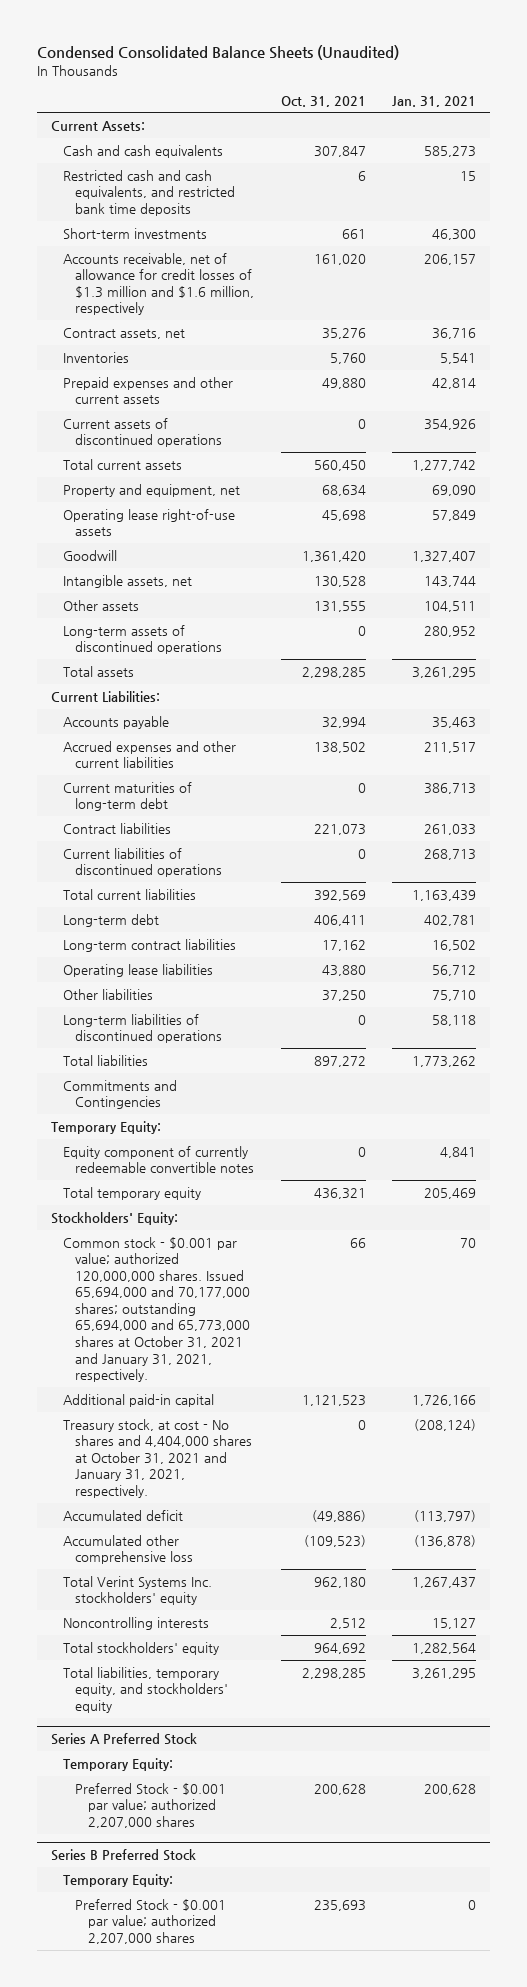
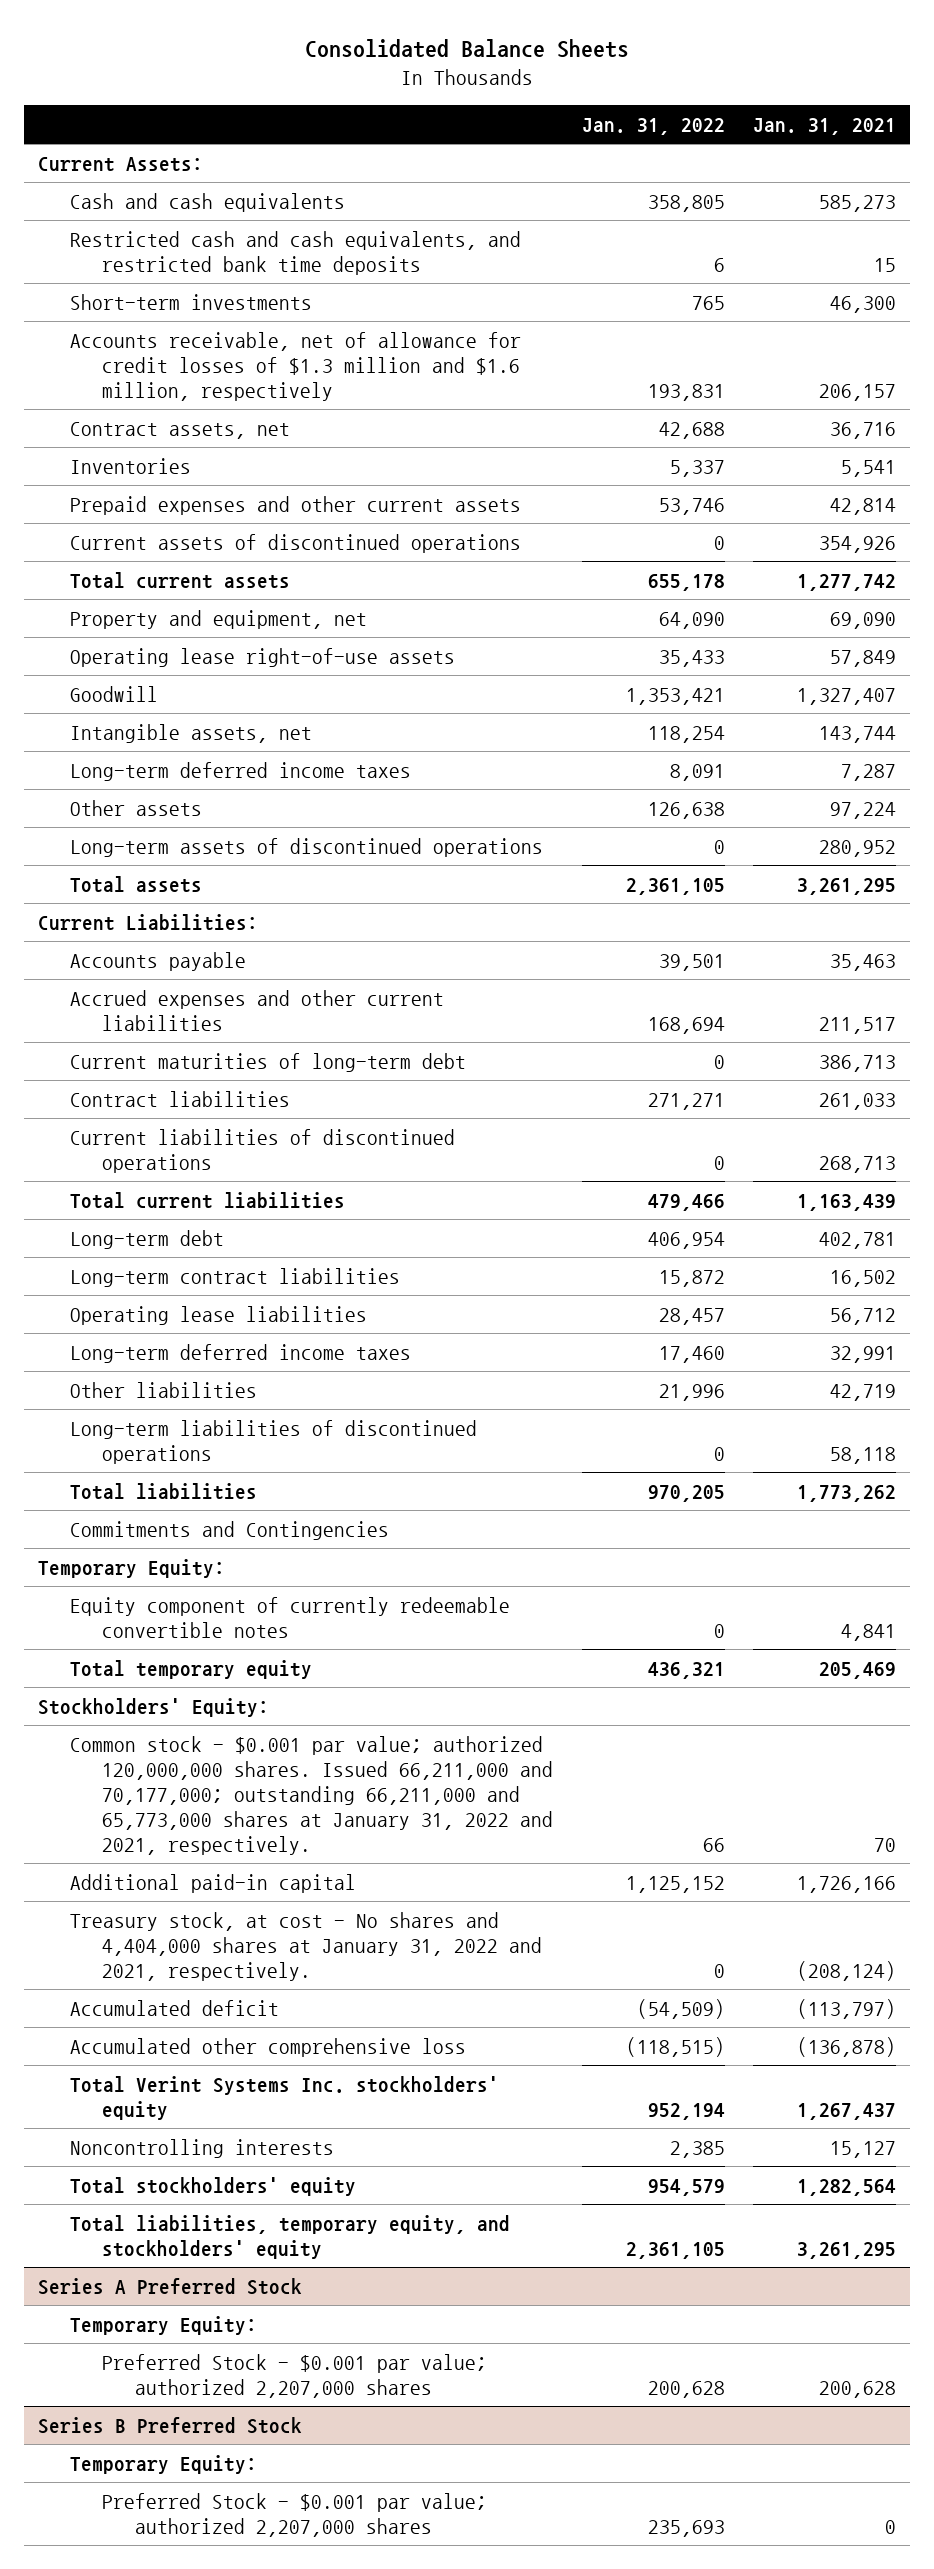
[37,45,400,61] Condensed Consolidated Balance Sheets (Unaudited) -> [305,38,630,58] Consolidated Balance Sheets
[280,95,366,107] Oct. 31, 2021 -> none
none -> [581,117,725,135] Jan. 31, 2022
none -> [70,761,412,781] Long-term deferred income taxes
[424,600,477,612] 104,511 -> [830,801,897,819] 97,224
none -> [70,1343,412,1363] Long-term deferred income taxes
[432,989,477,1001] 75,710 -> [830,1383,897,1401] 42,719
[63,1236,251,1383] Common stock - $0.001 par value; authorized 120,000,000 shares. Issued 65,694,000 and 70,177,000 shares; outstanding 65,694,000 and 65,773,000 shares at October 31, 2021 and January 31, 2021, respectively. -> [70,1735,554,1855] Common stock - $0.001 par value; authorized 120,000,000 shares. Issued 66,211,000 and 70,177,000; outstanding 66,211,000 and 65,773,000 shares at January 31, 2022 and 2021, respectively.
[63,1418,253,1498] Treasury stock, at cost - No shares and 4,404,000 shares at October 31, 2021 and January 31, 2021, respectively. -> [70,1911,543,1981] Treasury stock, at cost - No shares and 4,404,000 shares at January 31, 2022 and 2021, respectively.

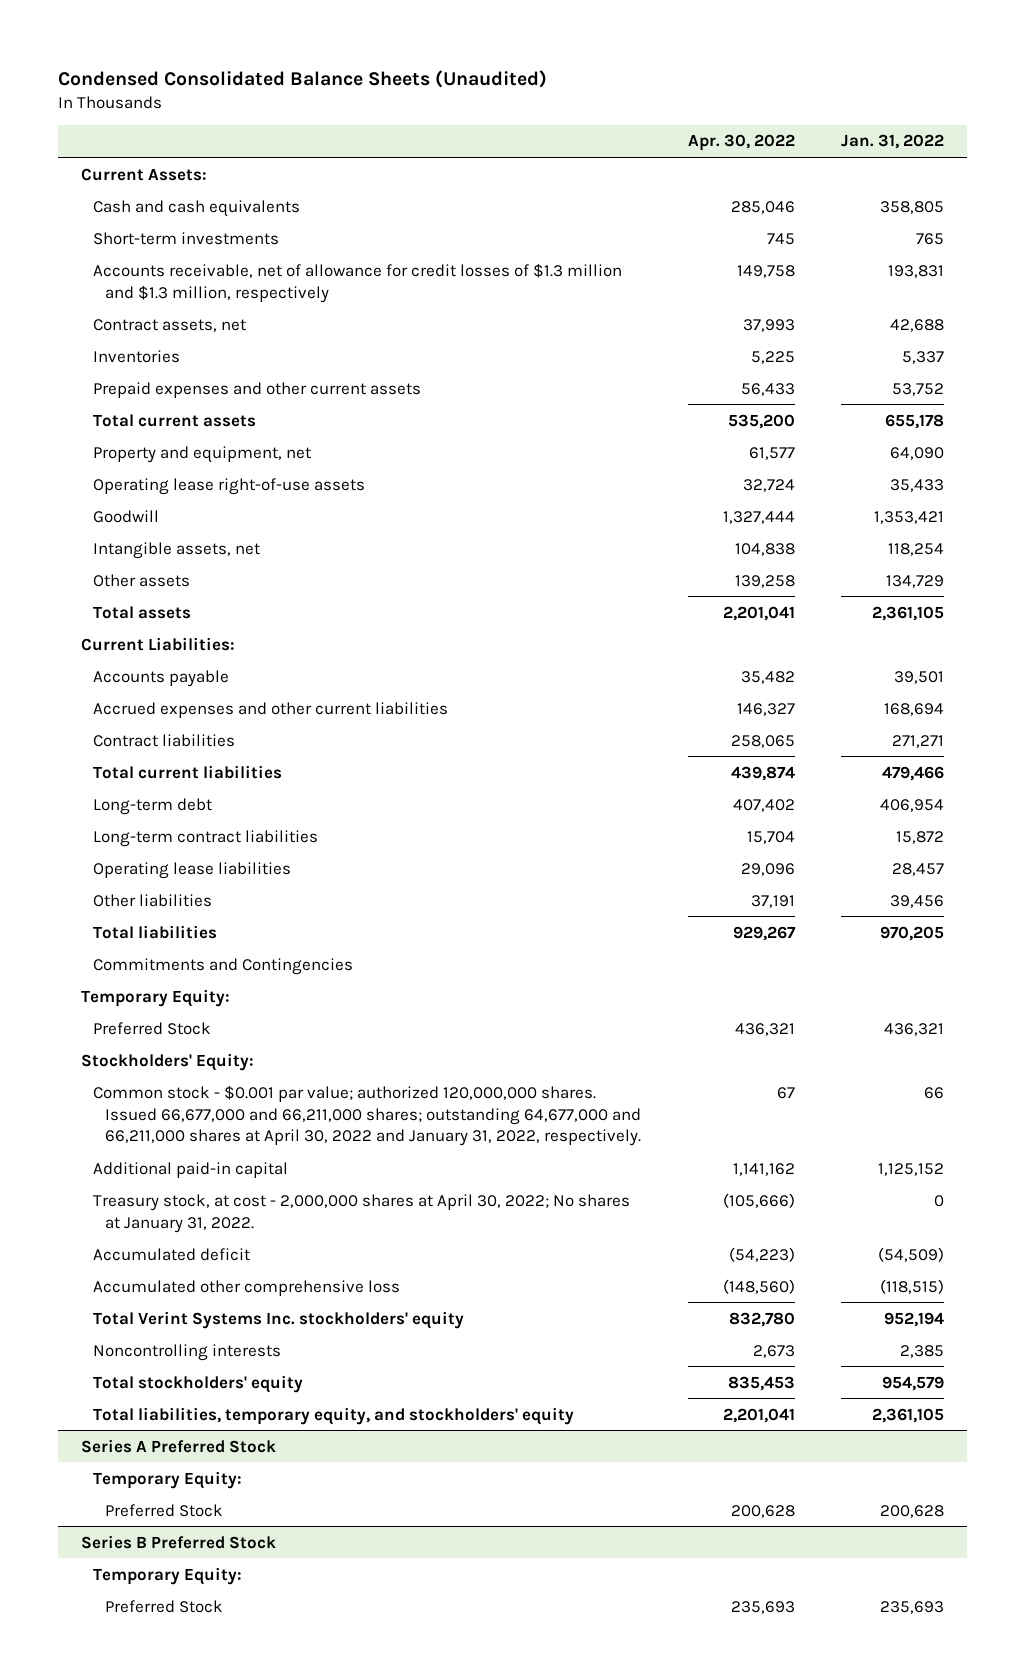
[305,38,630,58] Consolidated Balance Sheets -> [58,69,548,88] Condensed Consolidated Balance Sheets (Unaudited)
[753,117,897,135] Jan. 31, 2021 -> none
none -> [687,134,795,152] Apr. 30, 2022
[70,230,522,275] Restricted cash and cash equivalents, and restricted bank time deposits -> none
[70,331,522,401] Accounts receivable, net of allowance for credit losses of $1.3 million and $1.6 million, respectively -> [93,262,623,303] Accounts receivable, net of allowance for credit losses of $1.3 million and $1.3 million, respectively
[70,533,522,553] Current assets of discontinued operations -> none
[658,497,725,515] 53,746 -> [892,382,945,396] 53,752
[70,761,412,781] Long-term deferred income taxes -> none
[70,837,544,857] Long-term assets of discontinued operations -> none
[647,801,725,819] 126,638 -> [886,574,945,588] 134,729
[70,1052,467,1072] Current maturities of long-term debt -> none
[70,1128,456,1173] Current liabilities of discontinued operations -> none
[70,1343,412,1363] Long-term deferred income taxes -> none
[70,1419,478,1464] Long-term liabilities of discontinued operations -> none
[658,1383,725,1401] 21,996 -> [890,894,945,908] 39,456
[70,1596,511,1638] Equity component of currently redeemable convertible notes -> none
[70,1659,313,1679] Total temporary equity -> [93,1021,212,1035] Preferred Stock
[70,1735,554,1855] Common stock - $0.001 par value; authorized 120,000,000 shares. Issued 66,211,000 and 70,177,000; outstanding 66,211,000 and 65,773,000 shares at January 31, 2022 and 2021, respectively. -> [93,1084,642,1147] Common stock - $0.001 par value; authorized 120,000,000 shares. Issued 66,677,000 and 66,211,000 shares; outstanding 64,677,000 and 66,211,000 shares at April 30, 2022 and January 31, 2022, respectively.
[70,1911,543,1981] Treasury stock, at cost - No shares and 4,404,000 shares at January 31, 2022 and 2021, respectively. -> [93,1193,631,1233] Treasury stock, at cost - 2,000,000 shares at April 30, 2022; No shares at January 31, 2022.
[102,2353,488,2398] Preferred Stock - $0.001 par value; authorized 2,207,000 shares -> [105,1503,224,1517] Preferred Stock
[102,2492,488,2537] Preferred Stock - $0.001 par value; authorized 2,207,000 shares -> [105,1599,224,1613] Preferred Stock

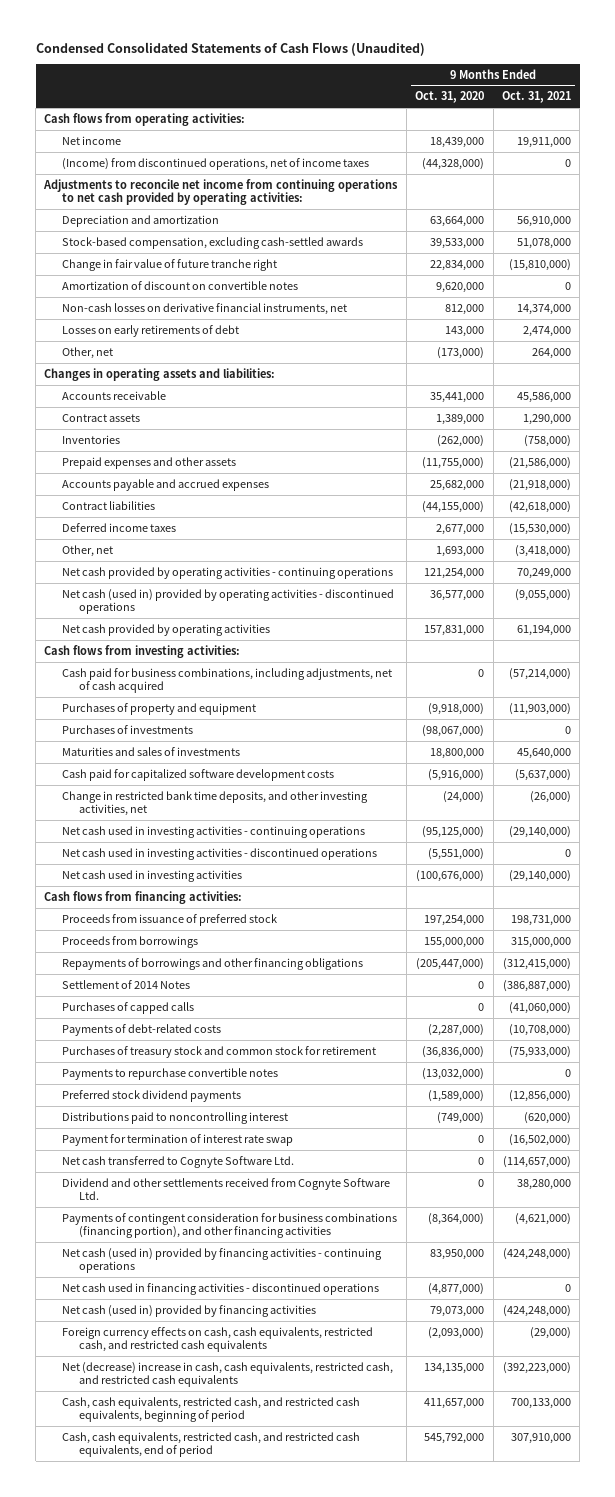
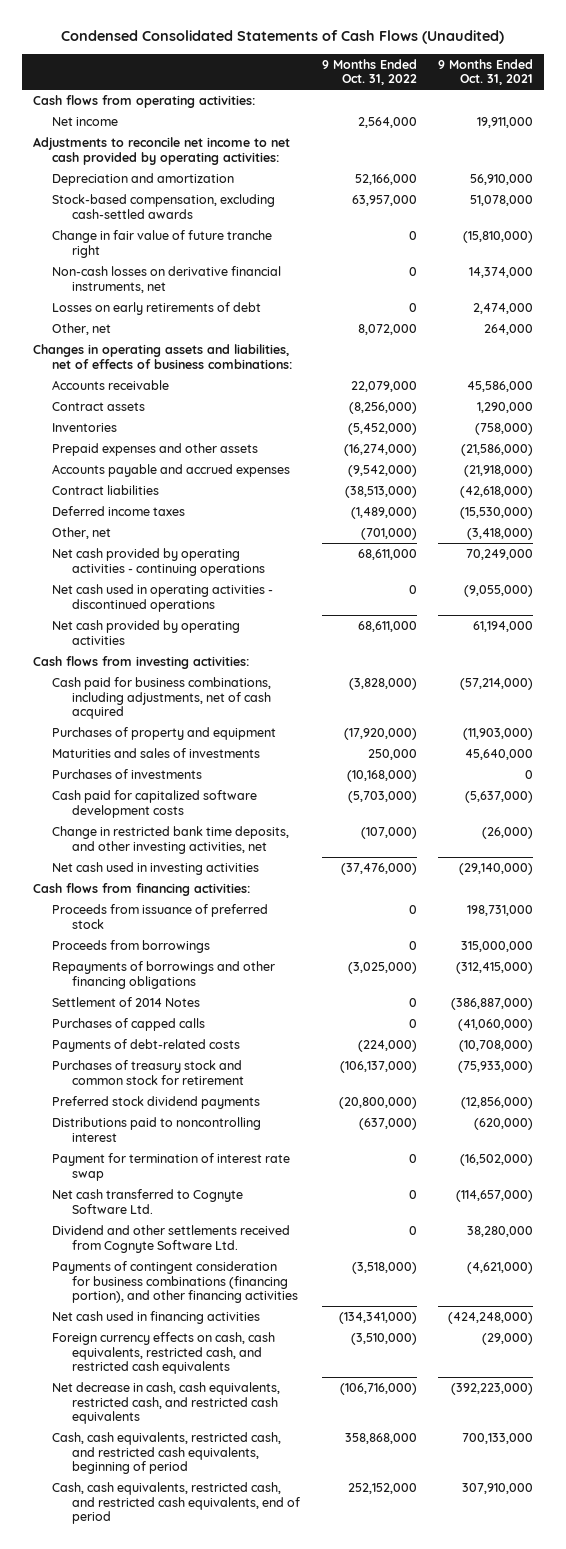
[415,91,485,104] Oct. 31, 2020 -> none
none -> [321,58,417,86] 9 Months Ended Oct. 31, 2022
[61,157,369,170] (Income) from discontinued operations, net of income taxes -> none
[43,178,399,206] Adjustments to reconcile net income from continuing operations to net cash provided by operating activities: -> [32,136,290,165] Adjustments to reconcile net income to net cash provided by operating activities:
[61,280,298,290] Amortization of discount on convertible notes -> none
[44,367,276,381] Changes in operating assets and liabilities: -> [32,343,293,369] Changes in operating assets and liabilities, net of effects of business combinations:
[61,588,394,615] Net cash (used in) provided by operating activities - discontinued operations -> [52,583,274,612] Net cash used in operating activities - discontinued operations
[61,724,193,734] Purchases of investments -> [52,768,203,779] Purchases of investments
[61,825,365,838] Net cash used in investing activities - continuing operations -> none
[61,847,377,860] Net cash used in investing activities - discontinued operations -> none
[61,1067,278,1080] Payments to repurchase convertible notes -> none
[61,1247,382,1274] Net cash (used in) provided by financing activities - continuing operations -> none
[61,1282,379,1295] Net cash used in financing activities - discontinued operations -> none
[61,1304,316,1317] Net cash (used in) provided by financing activities -> [52,1310,261,1324] Net cash used in financing activities
[61,1361,393,1388] Net (decrease) increase in cash, cash equivalents, restricted cash, and restricted cash equivalents -> [52,1381,281,1425] Net decrease in cash, cash equivalents, restricted cash, and restricted cash equivalents

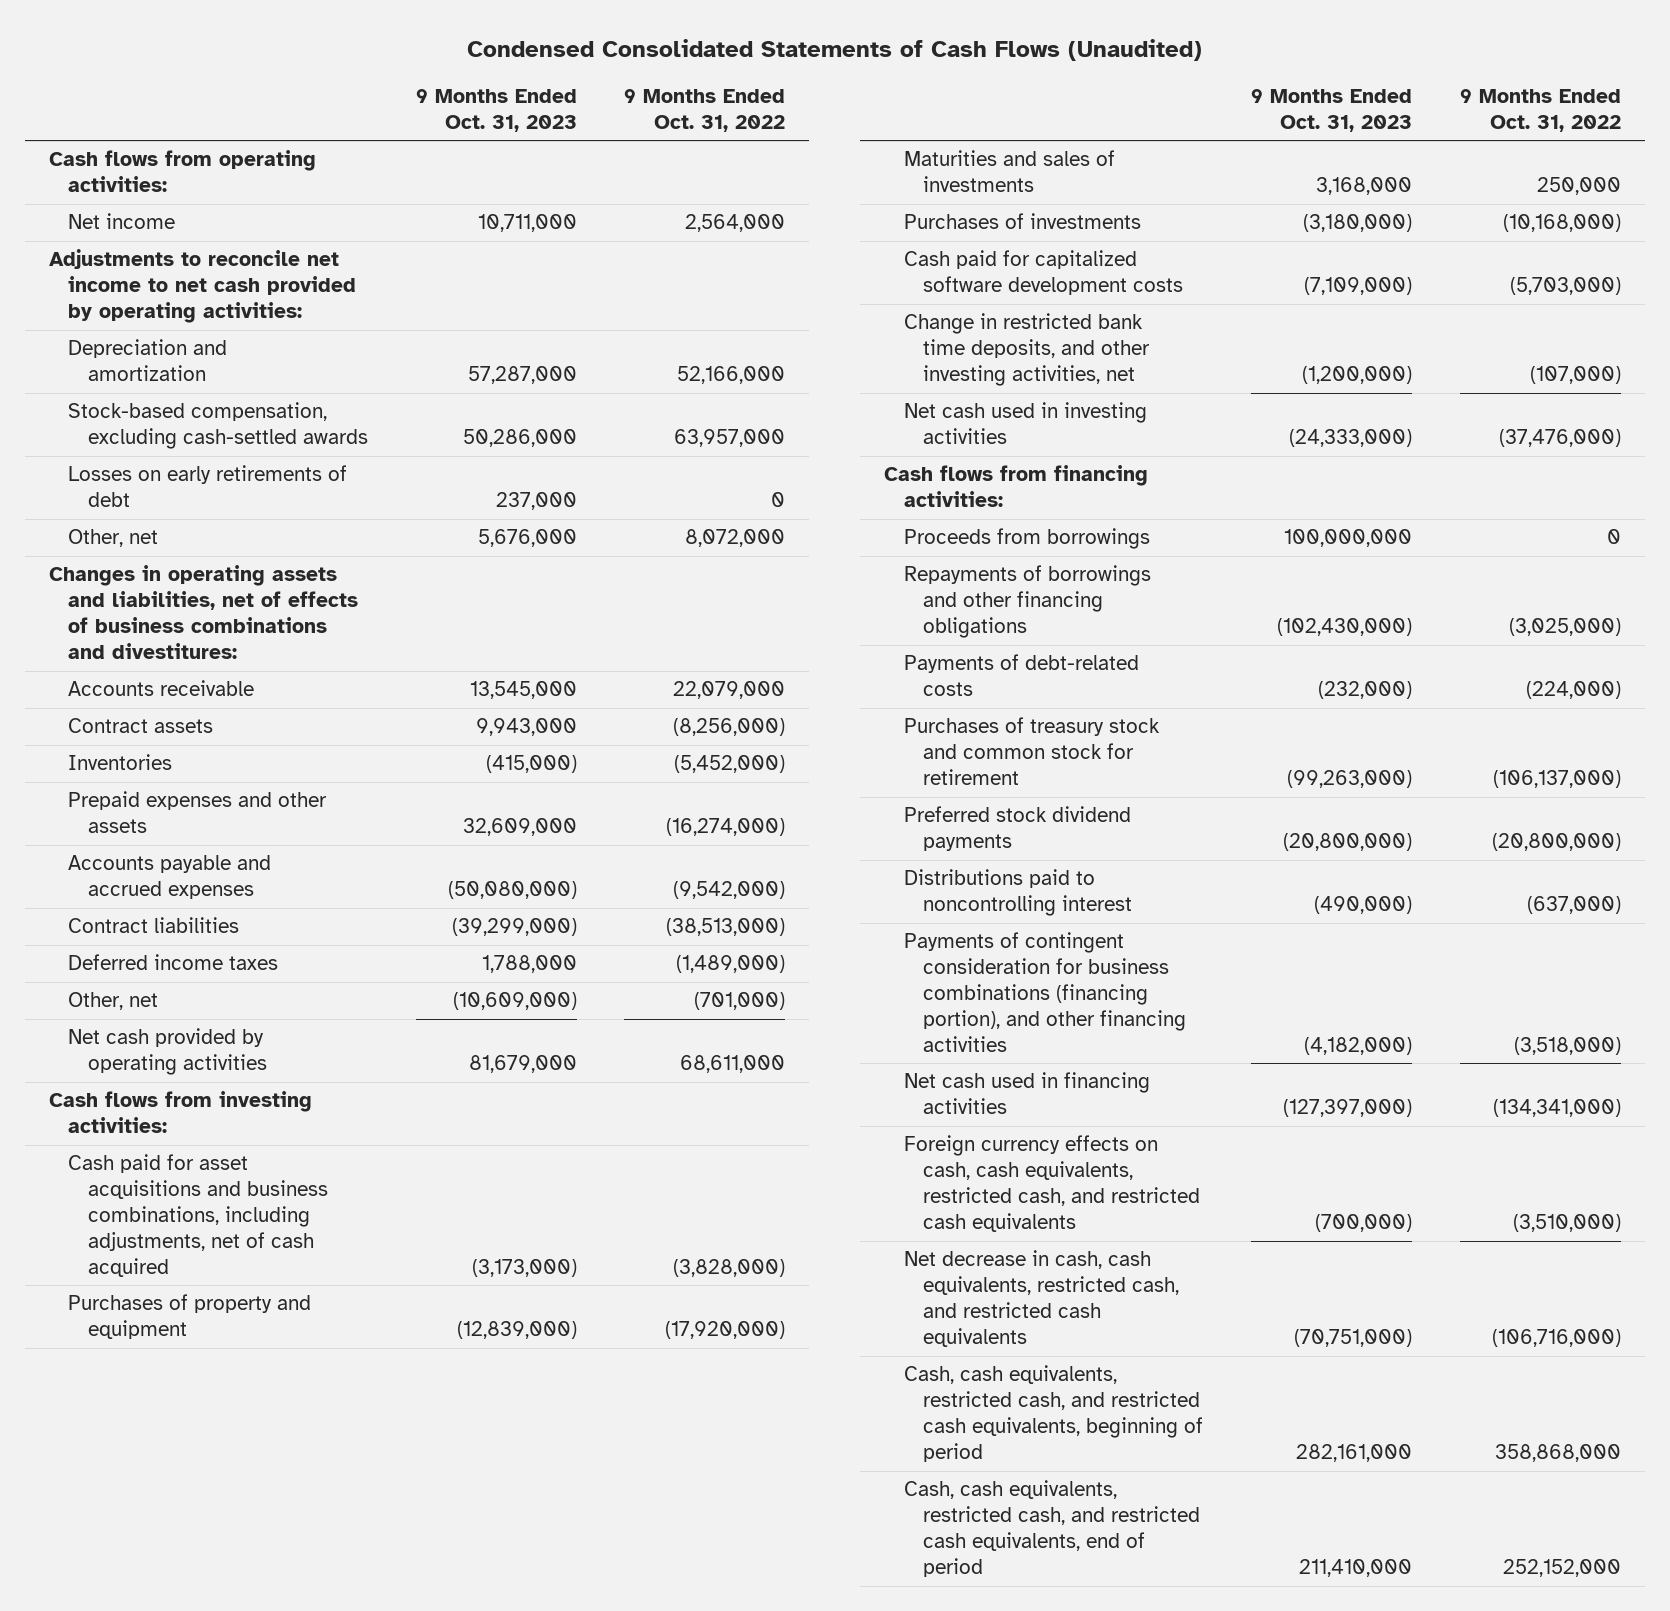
[438,58,534,86] 9 Months Ended Oct. 31, 2021 -> none
none -> [415,88,577,132] 9 Months Ended Oct. 31, 2023
[52,229,273,258] Change in fair value of future tranche right -> none
[52,265,282,293] Non-cash losses on derivative financial instruments, net -> none
[32,343,293,369] Changes in operating assets and liabilities, net of effects of business combinations: -> [49,565,359,659] Changes in operating assets and liabilities, net of effects of business combinations and divestitures:
[52,547,266,576] Net cash provided by operating activities - continuing operations -> none
[52,583,274,612] Net cash used in operating activities - discontinued operations -> none
[52,676,272,720] Cash paid for business combinations, including adjustments, net of cash acquired -> [68,1154,328,1277] Cash paid for asset acquisitions and business combinations, including adjustments, net of cash acquired
[52,903,269,929] Proceeds from issuance of preferred stock -> none
[52,996,201,1007] Settlement of 2014 Notes -> none
[52,1017,206,1031] Purchases of capped calls -> none
[52,1152,291,1181] Payment for termination of interest rate swap -> none
[52,1188,244,1214] Net cash transferred to Cognyte Software Ltd. -> none
[52,1224,291,1253] Dividend and other settlements received from Cognyte Software Ltd. -> none

